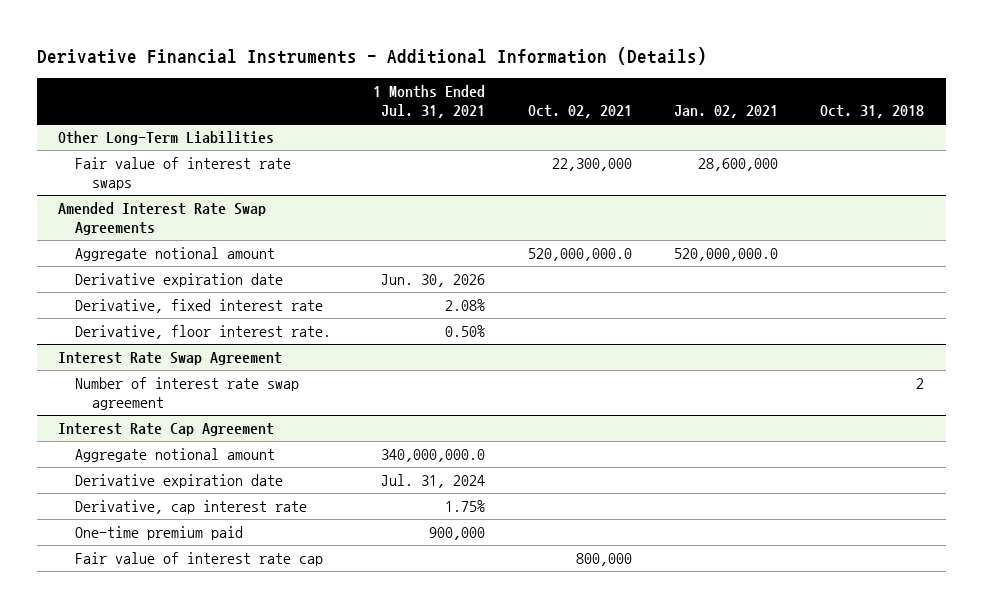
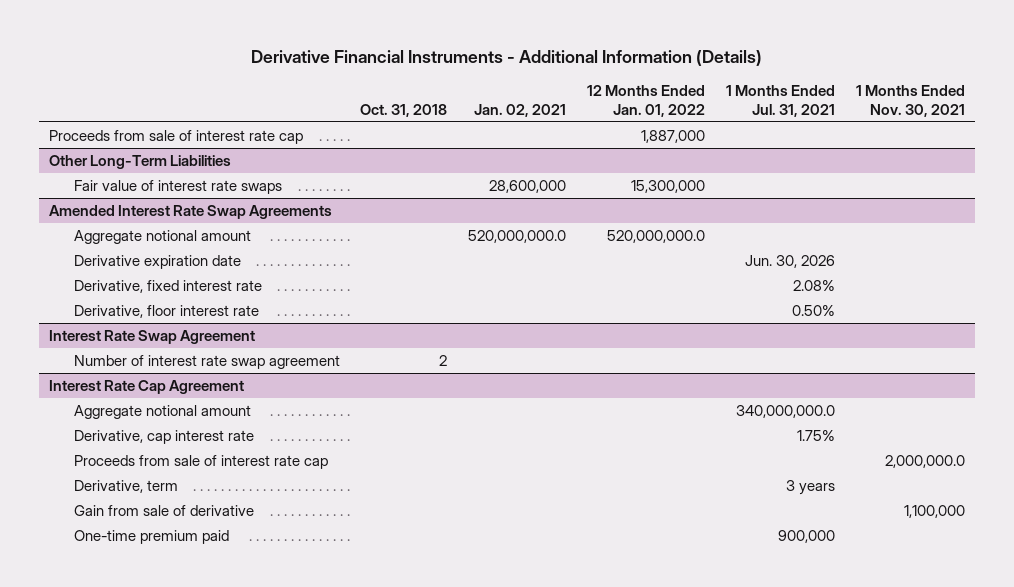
[527,105,632,119] Oct. 02, 2021 -> none
none -> [587,84,706,117] 12 Months Ended Jan. 01, 2022
none -> [855,84,965,117] 1 Months Ended Nov. 30, 2021
none -> [49,130,304,145] Proceeds from sale of interest rate cap
[74,325,331,340] Derivative, floor interest rate. -> [73,305,259,319] Derivative, floor interest rate
[74,474,283,489] Derivative expiration date -> none
none -> [73,455,328,470] Proceeds from sale of interest rate cap
none -> [73,480,178,494] Derivative, term
none -> [73,505,254,517] Gain from sale of derivative
[74,552,323,567] Fair value of interest rate cap -> none

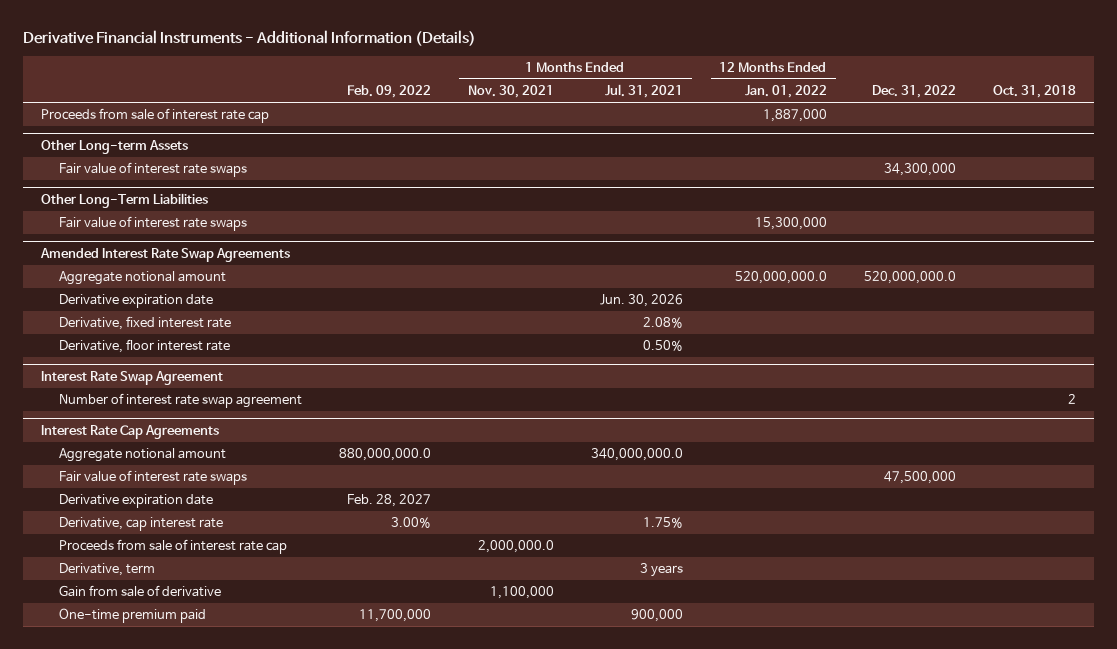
[474,103,567,117] Jan. 02, 2021 -> none
none -> [347,85,432,99] Feb. 09, 2022
none -> [871,85,956,99] Dec. 31, 2022
none -> [41,140,189,155] Other Long-term Assets
none -> [59,162,248,178] Fair value of interest rate swaps
[49,380,245,395] Interest Rate Cap Agreement -> [41,425,220,440] Interest Rate Cap Agreements
none -> [59,470,248,486] Fair value of interest rate swaps
none -> [59,494,214,509] Derivative expiration date

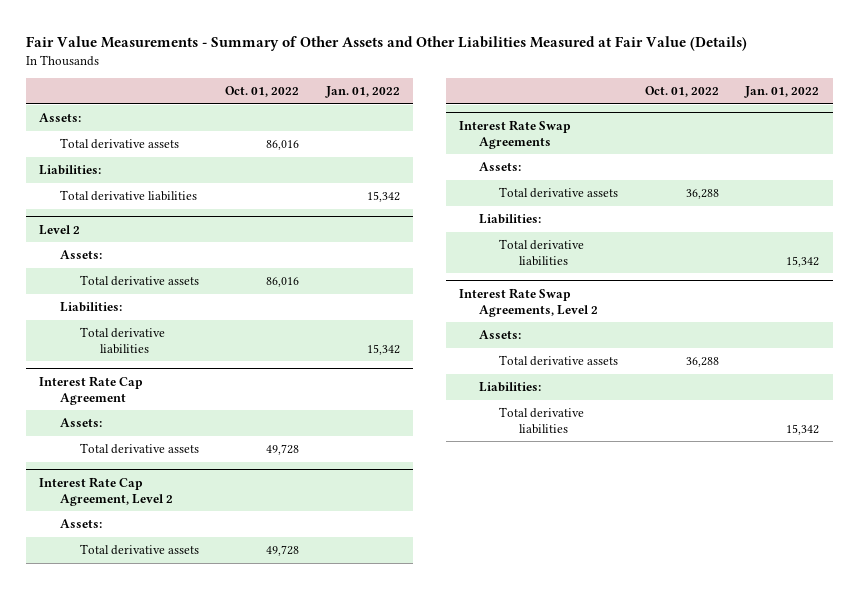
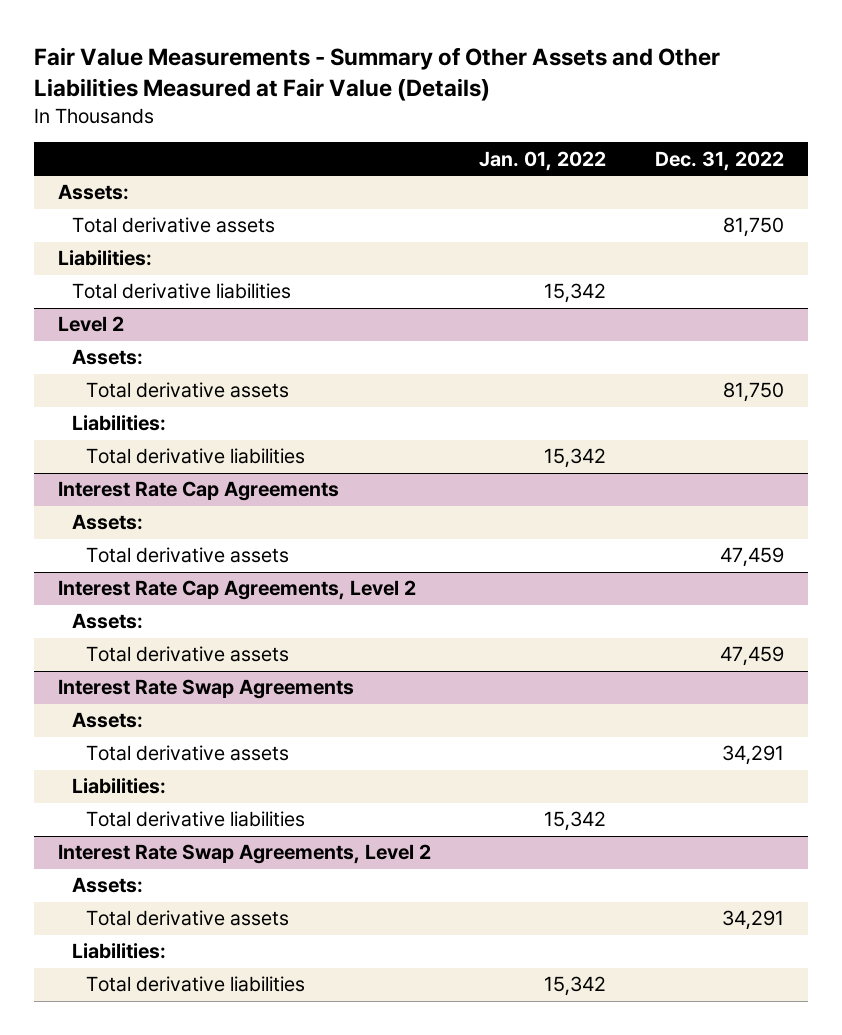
[225,85,300,97] Oct. 01, 2022 -> none
none -> [654,150,784,171] Dec. 31, 2022
[39,375,144,405] Interest Rate Cap Agreement -> [58,481,340,502] Interest Rate Cap Agreements
[39,476,173,506] Interest Rate Cap Agreement, Level 2 -> [58,580,417,601] Interest Rate Cap Agreements, Level 2

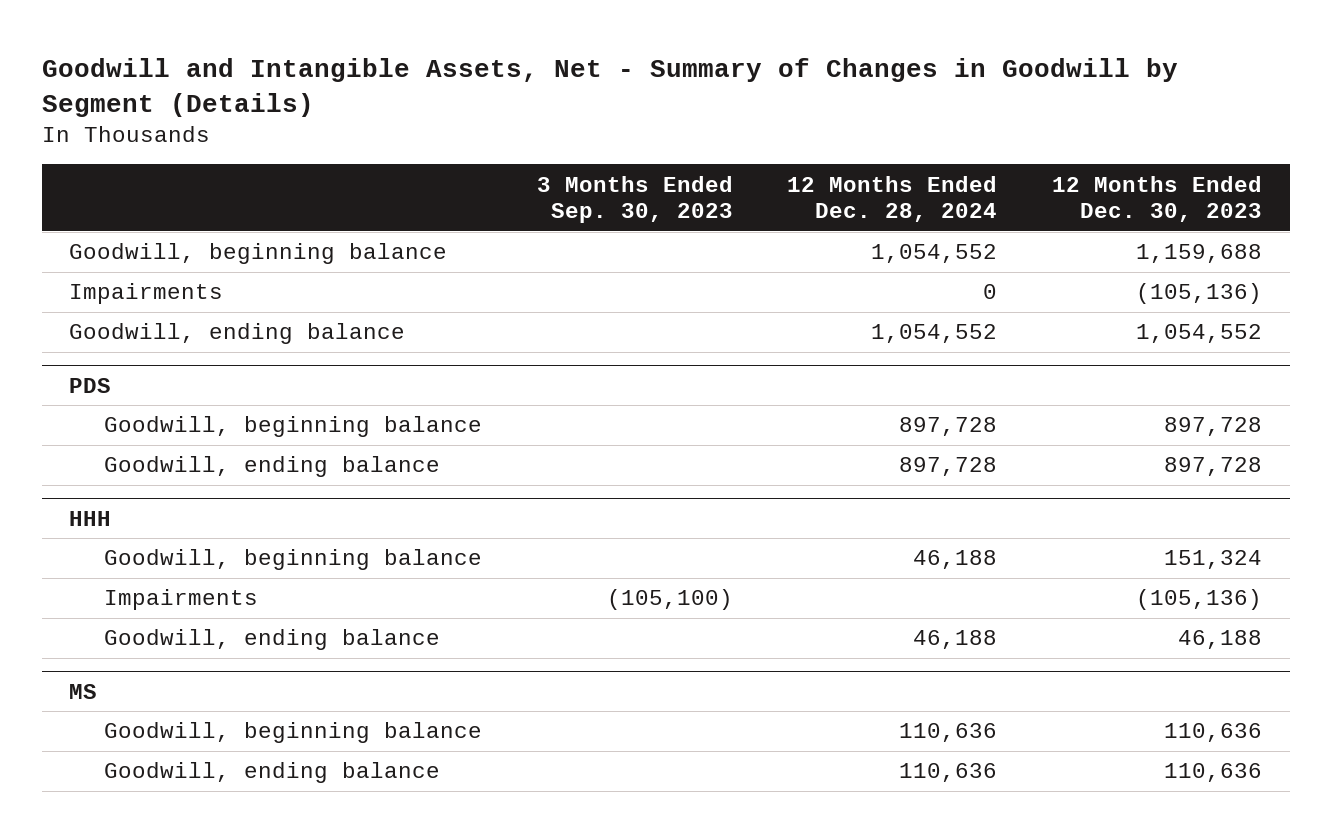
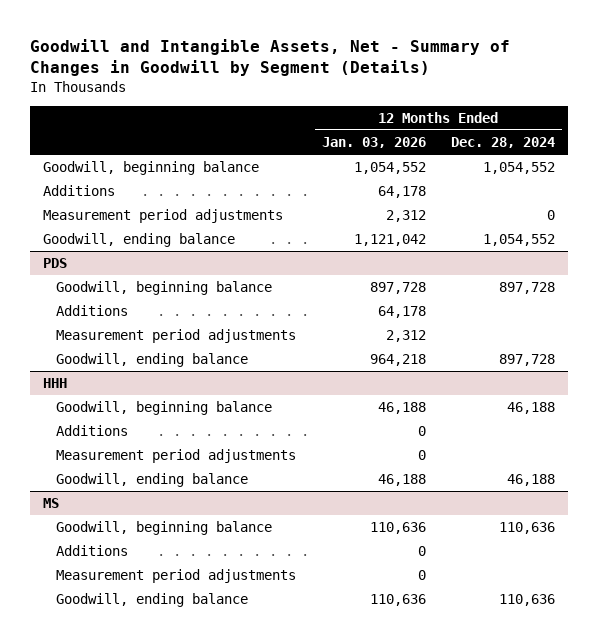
[536,175,733,224] 3 Months Ended Sep. 30, 2023 -> none
[1052,175,1263,223] 12 Months Ended Dec. 30, 2023 -> none
none -> [321,137,426,149] Jan. 03, 2026
[69,283,224,305] Impairments -> none
none -> [43,185,116,197] Additions
none -> [43,209,284,224] Measurement period adjustments
none -> [56,305,129,317] Additions
none -> [56,329,297,344] Measurement period adjustments
[103,589,258,611] Impairments -> none
none -> [56,425,129,437] Additions
none -> [56,449,297,464] Measurement period adjustments
none -> [56,545,129,557] Additions
none -> [56,569,297,584] Measurement period adjustments

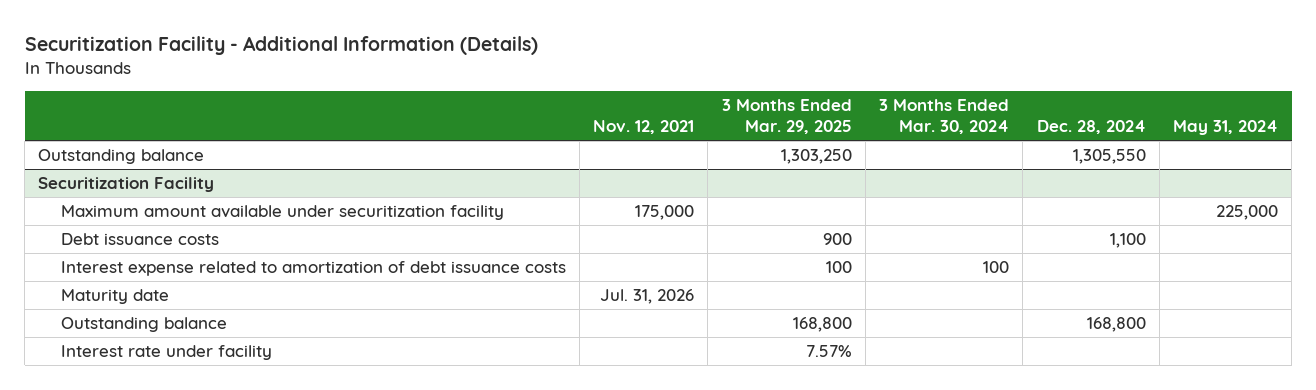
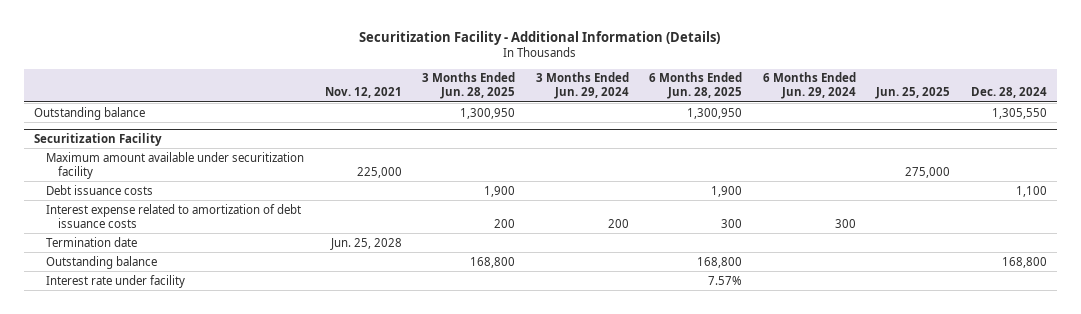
[721,98,852,135] 3 Months Ended Mar. 29, 2025 -> none
[879,98,1010,135] 3 Months Ended Mar. 30, 2024 -> none
[1173,120,1279,136] May 31, 2024 -> none
none -> [422,72,516,100] 3 Months Ended Jun. 28, 2025
none -> [535,72,629,100] 3 Months Ended Jun. 29, 2024
none -> [649,72,743,100] 6 Months Ended Jun. 28, 2025
none -> [762,72,856,100] 6 Months Ended Jun. 29, 2024
none -> [875,87,951,100] Jun. 25, 2025
[635,204,695,220] 175,000 -> [356,166,402,178] 225,000
[60,288,169,304] Maturity date -> [45,236,137,247] Termination date
[600,288,695,304] Jul. 31, 2026 -> [329,237,402,250] Jun. 25, 2028

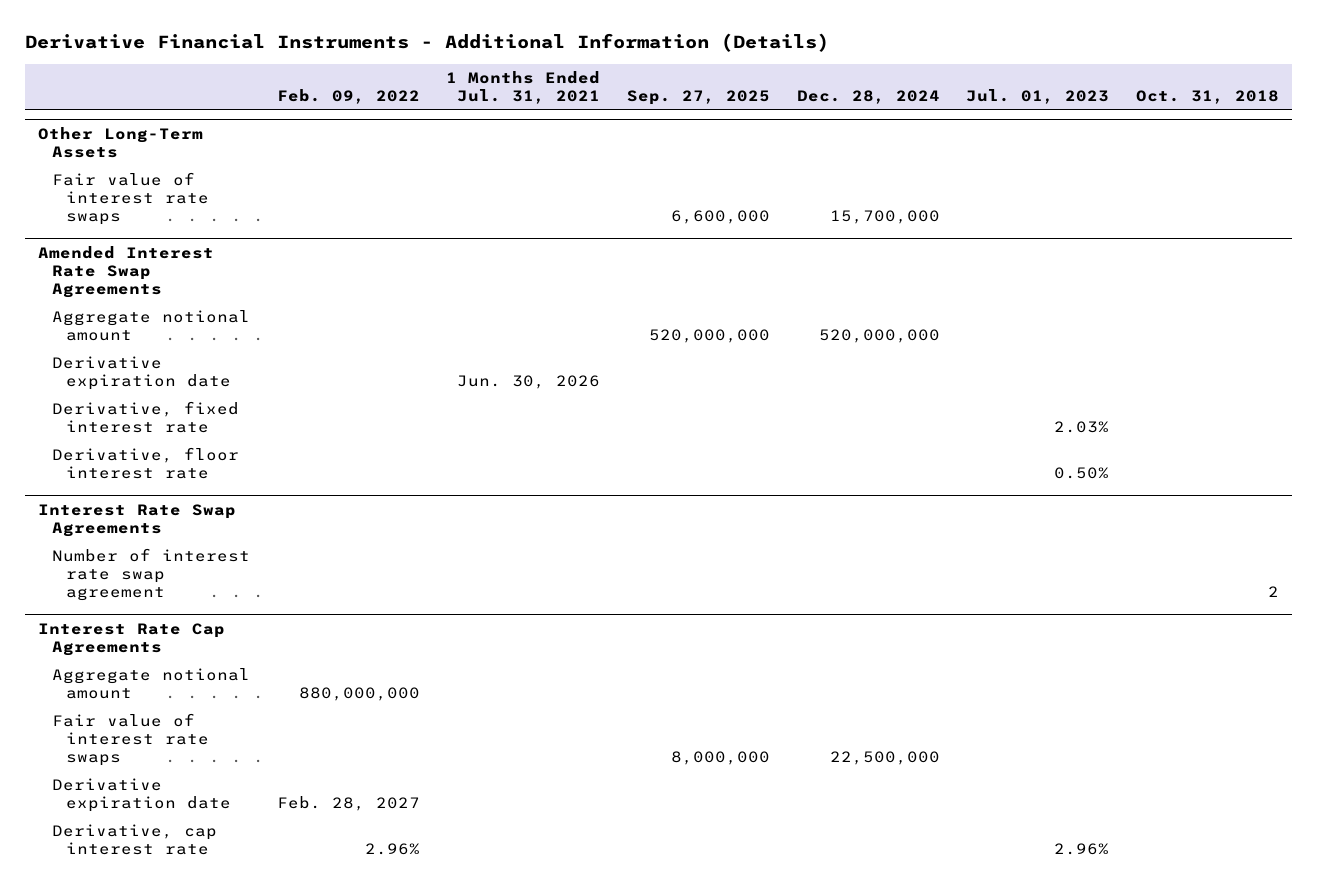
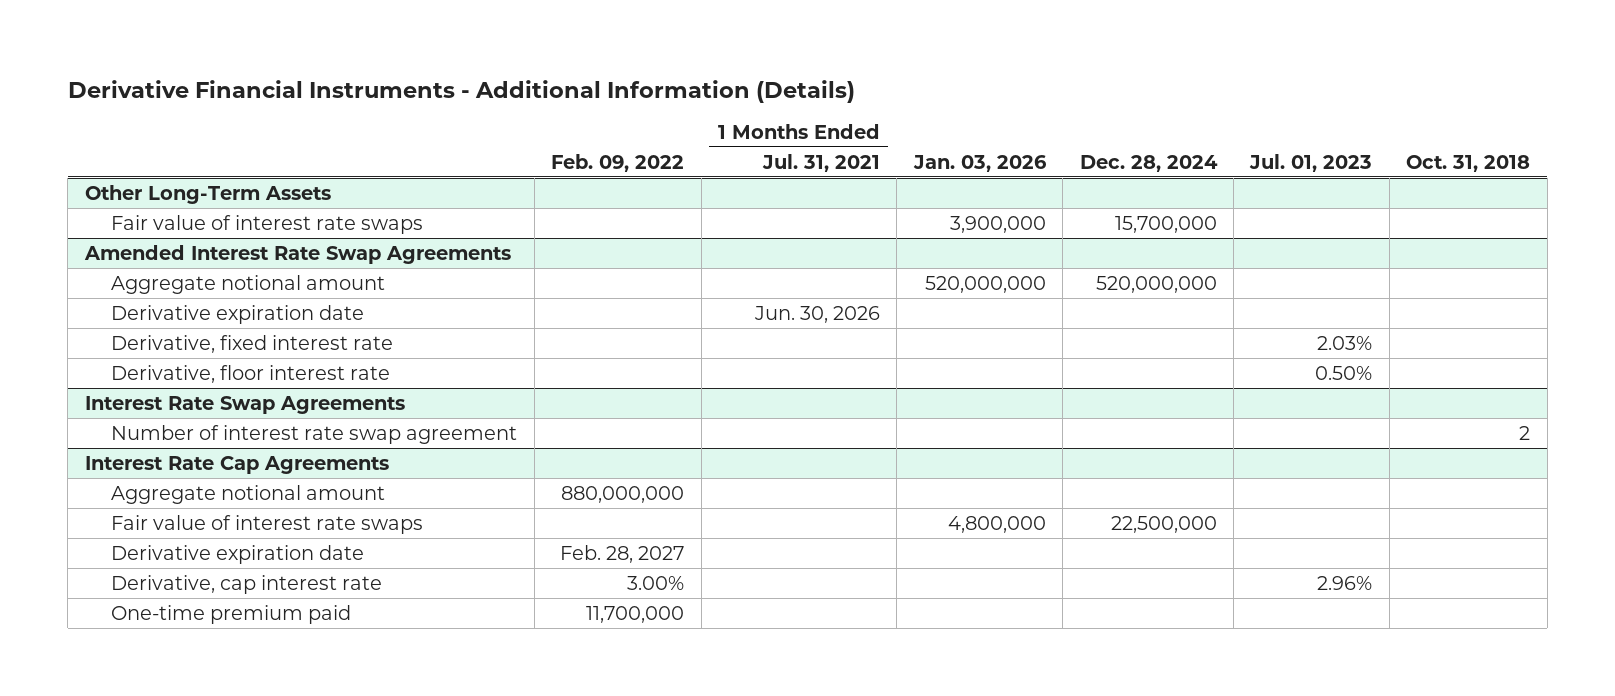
[627,89,771,105] Sep. 27, 2025 -> none
none -> [912,154,1047,172] Jan. 03, 2026
[364,843,420,856] 2.96% -> [627,575,685,590] 3.00%
none -> [111,604,352,624] One-time premium paid

